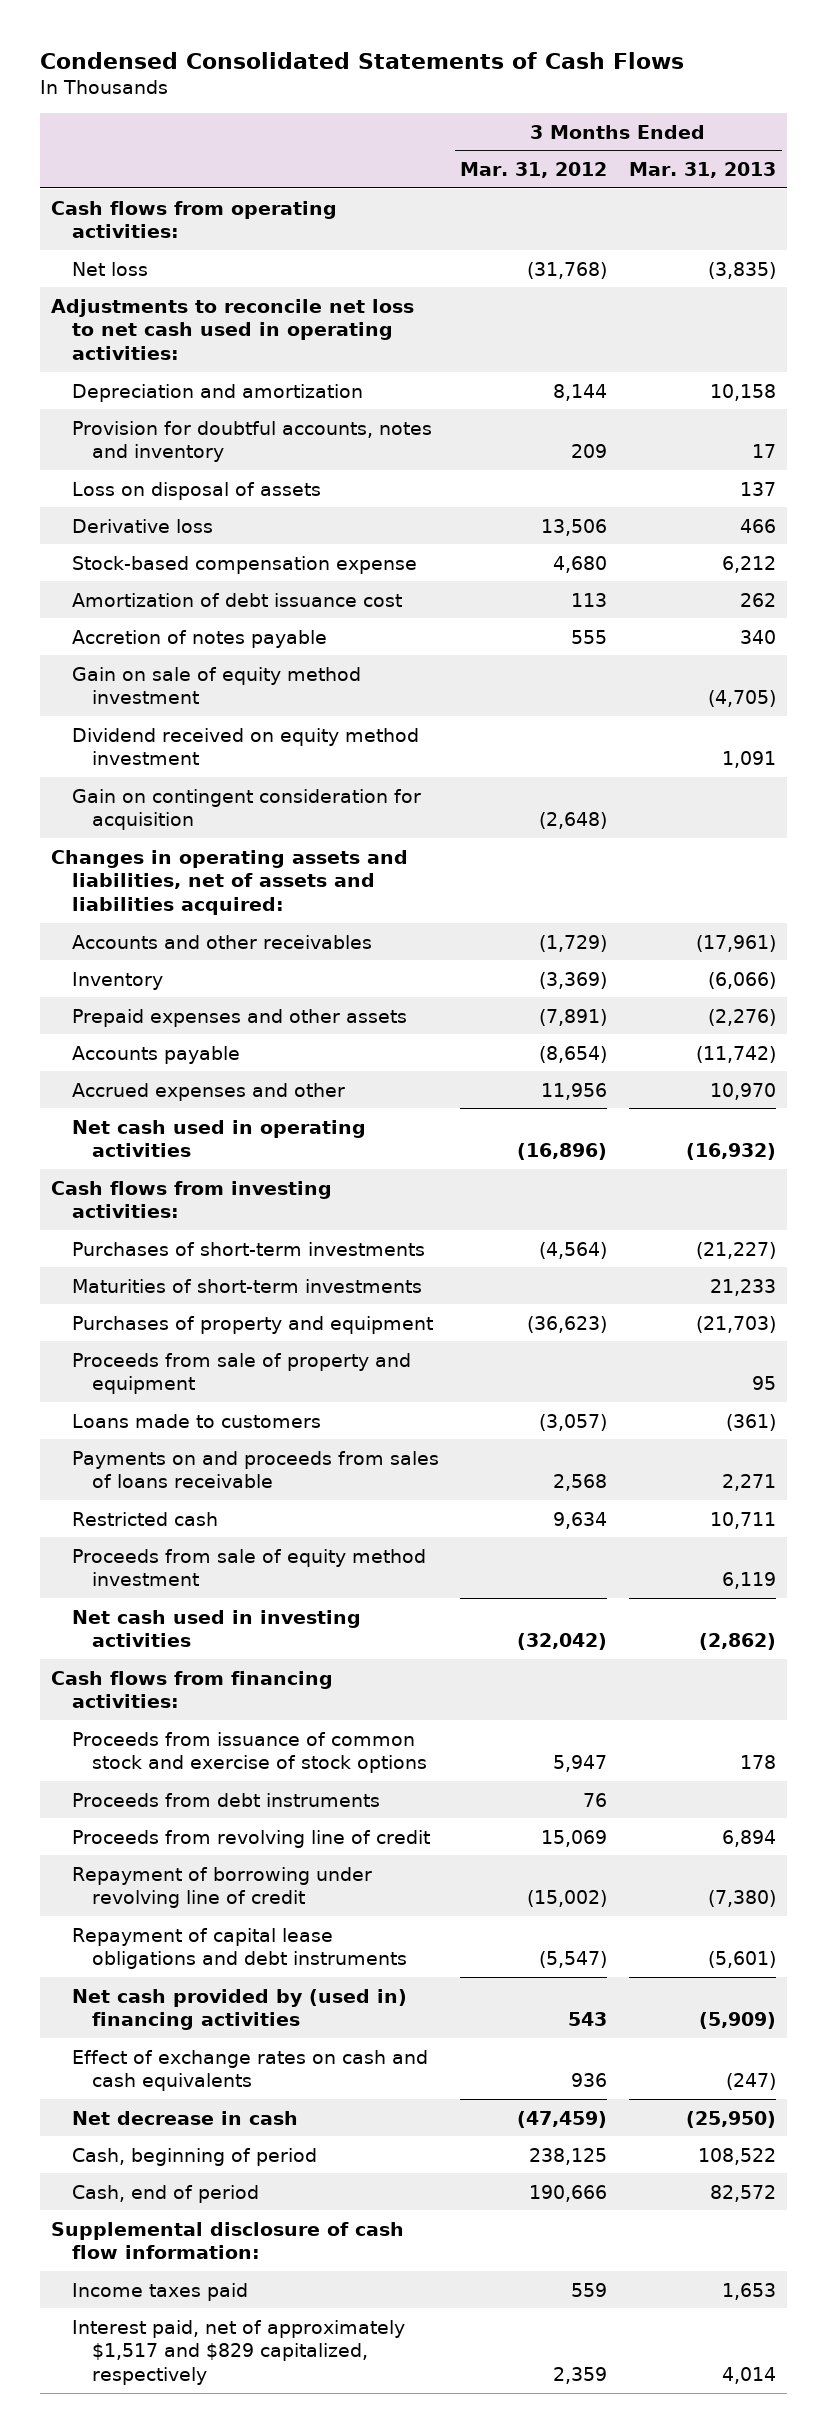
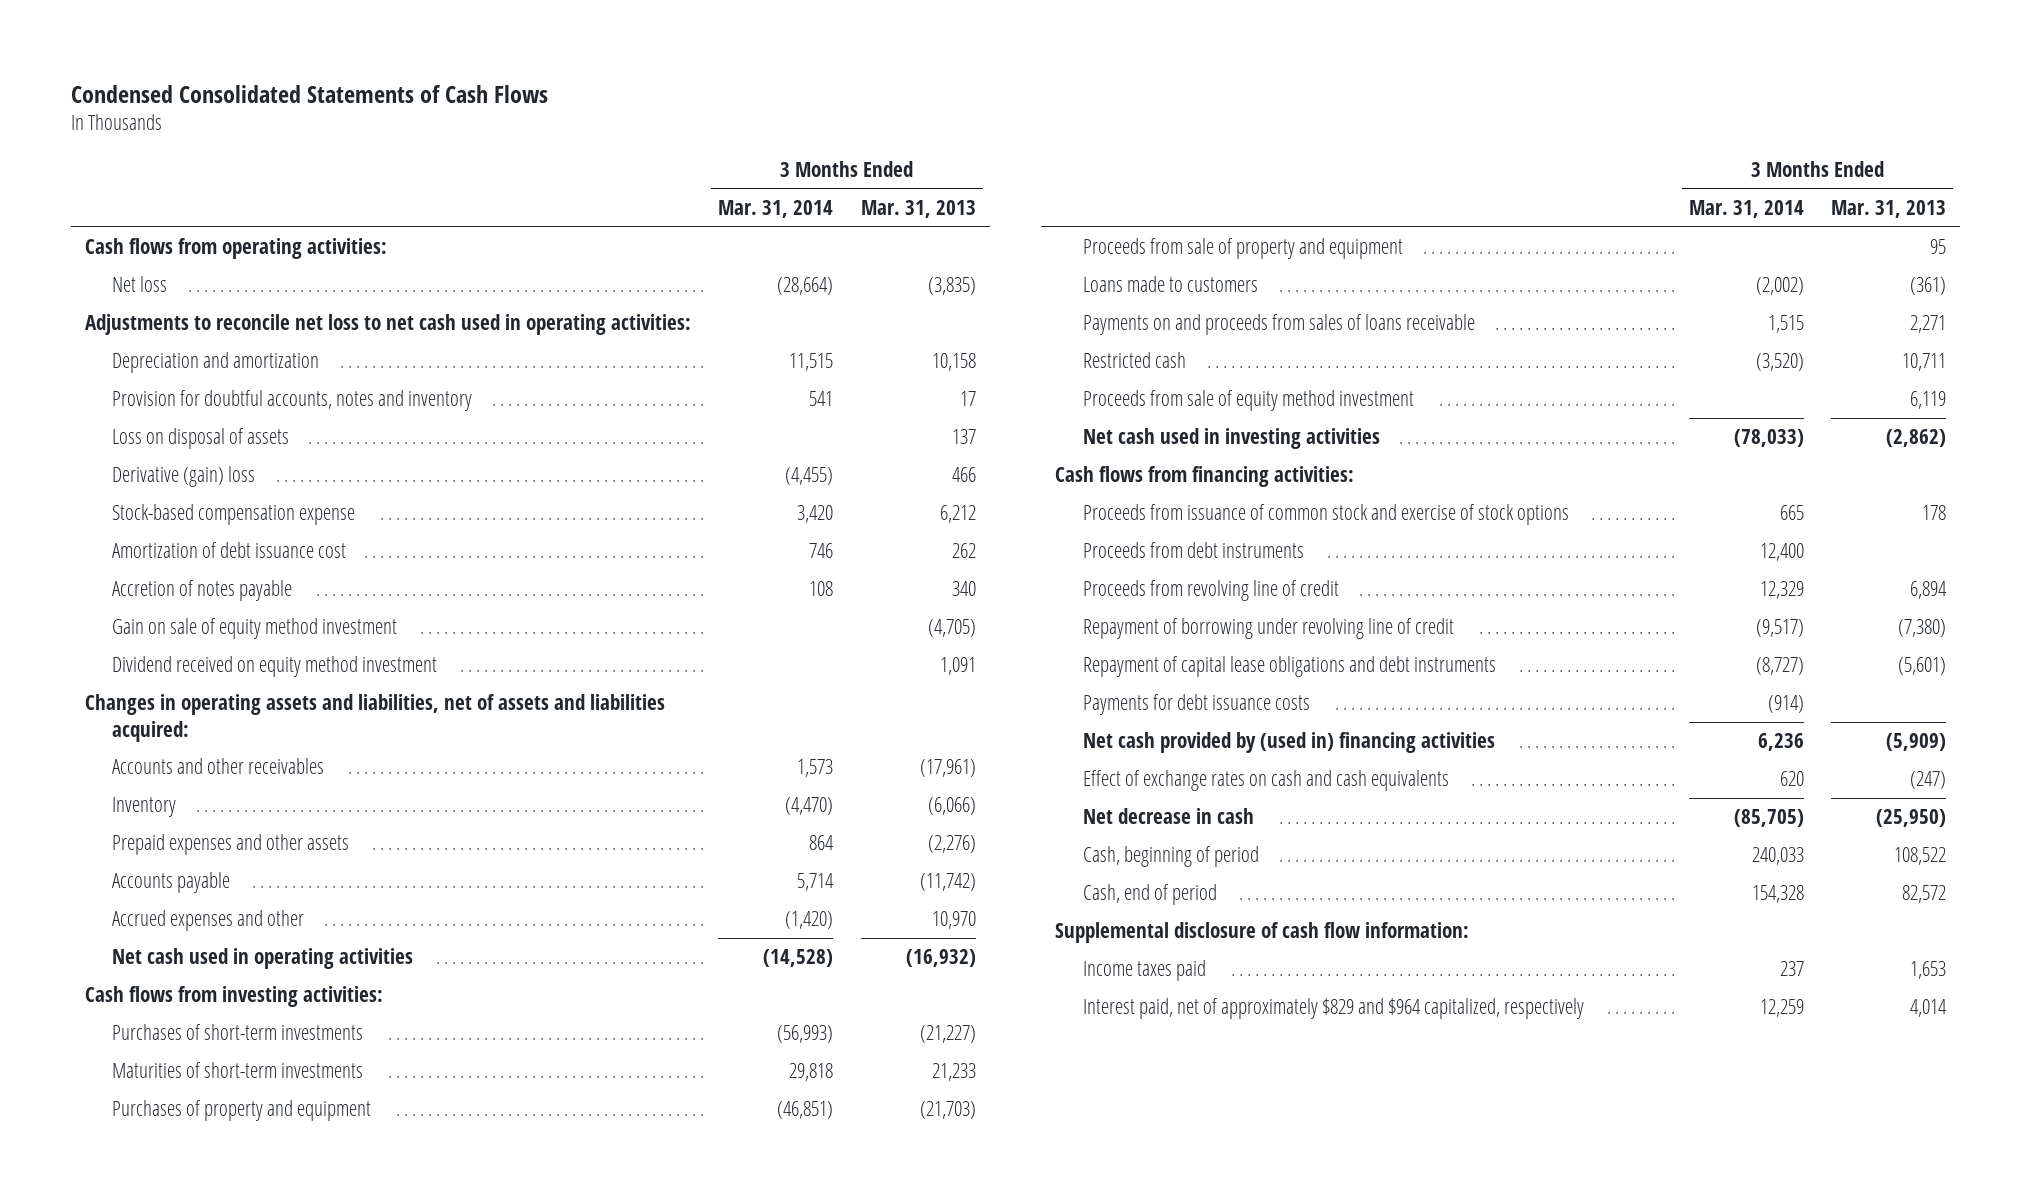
[460,161,608,178] Mar. 31, 2012 -> none
none -> [718,199,834,218] Mar. 31, 2014
[71,518,213,533] Derivative loss -> [112,466,256,488] Derivative (gain) loss
[71,788,421,831] Gain on contingent consideration for acquisition -> none
none -> [1082,694,1310,716] Payments for debt issuance costs
[71,2319,405,2385] Interest paid, net of approximately $1,517 and $829 capitalized, respectively -> [1082,998,1584,1020] Interest paid, net of approximately $829 and $964 capitalized, respectively

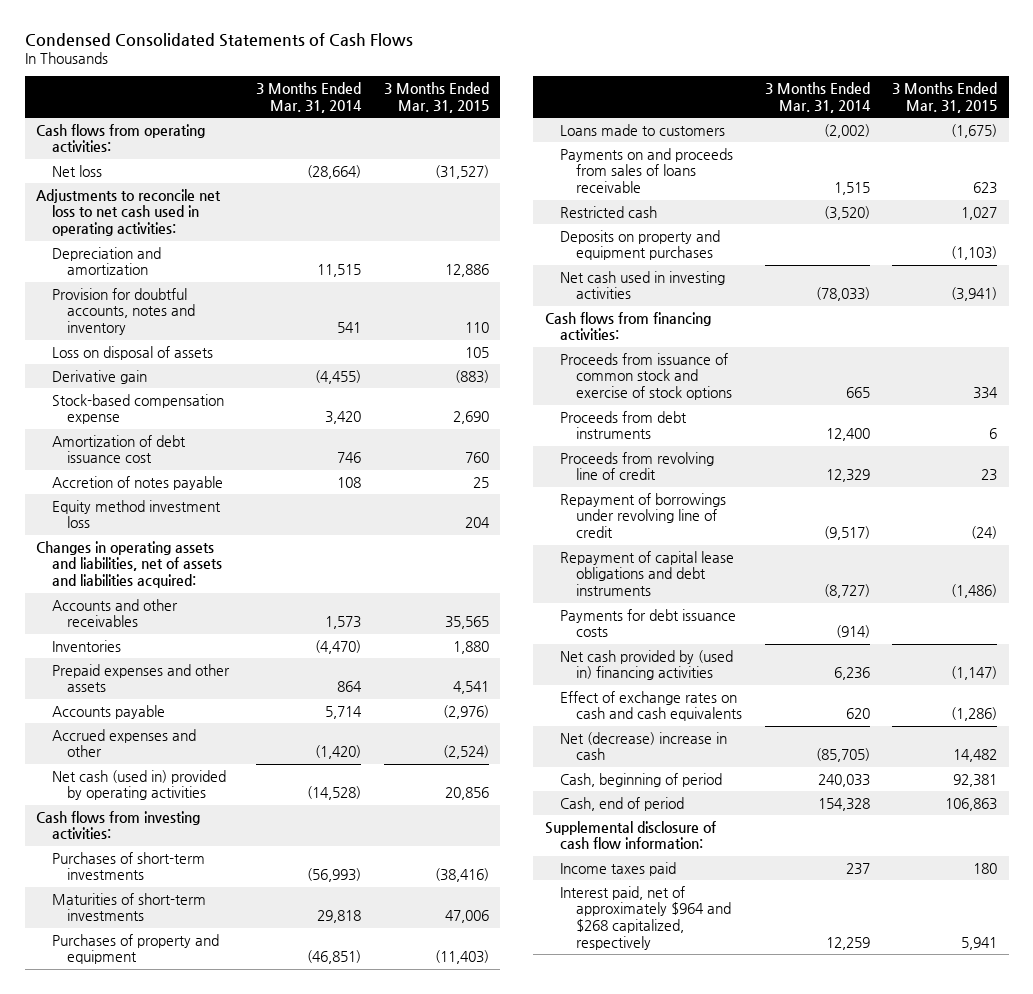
[861,199,977,218] Mar. 31, 2013 -> none
none -> [383,82,489,113] 3 Months Ended Mar. 31, 2015
[112,466,256,488] Derivative (gain) loss -> [51,369,147,384] Derivative gain
[112,656,438,678] Dividend received on equity method investment -> none
[112,618,398,640] Gain on sale of equity method investment -> [51,499,221,529] Equity method investment loss
[112,797,177,818] Inventory -> [51,639,121,652] Inventories
[112,948,414,970] Net cash used in operating activities -> [51,769,226,801] Net cash (used in) provided by operating activities
[1082,238,1403,260] Proceeds from sale of property and equipment -> none
[1082,390,1414,412] Proceeds from sale of equity method investment -> none
none -> [560,229,721,261] Deposits on property and equipment purchases
[1082,618,1454,640] Repayment of borrowing under revolving line of credit -> [560,492,727,539] Repayment of borrowings under revolving line of credit
[1082,808,1254,825] Net decrease in cash -> [560,731,728,761] Net (decrease) increase in cash
[1082,998,1584,1020] Interest paid, net of approximately $829 and $964 capitalized, respectively -> [560,885,731,950] Interest paid, net of approximately $964 and $268 capitalized, respectively

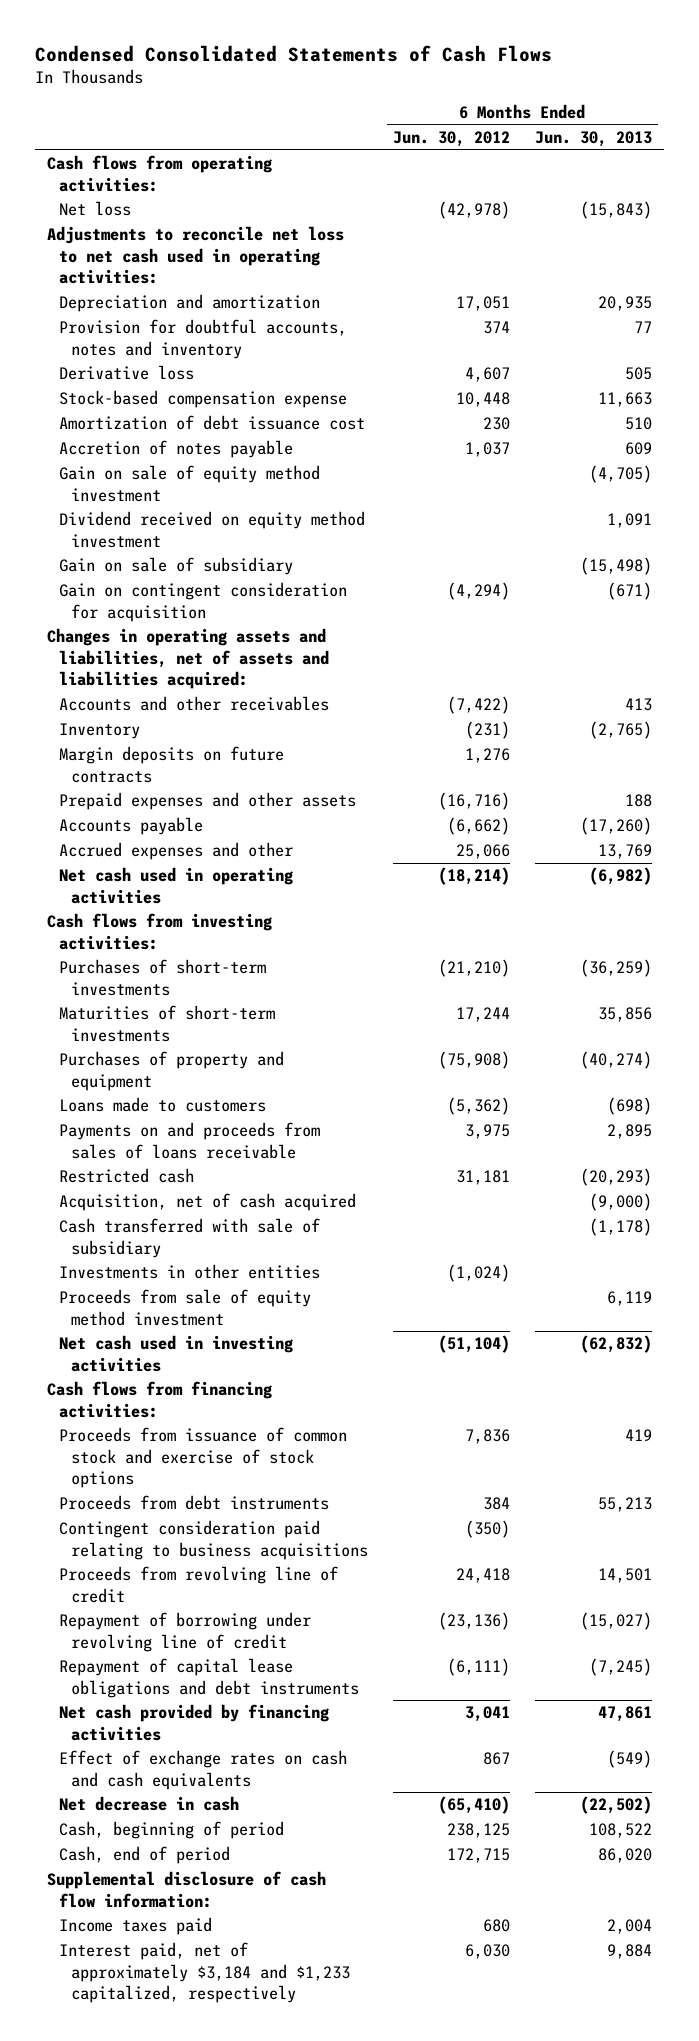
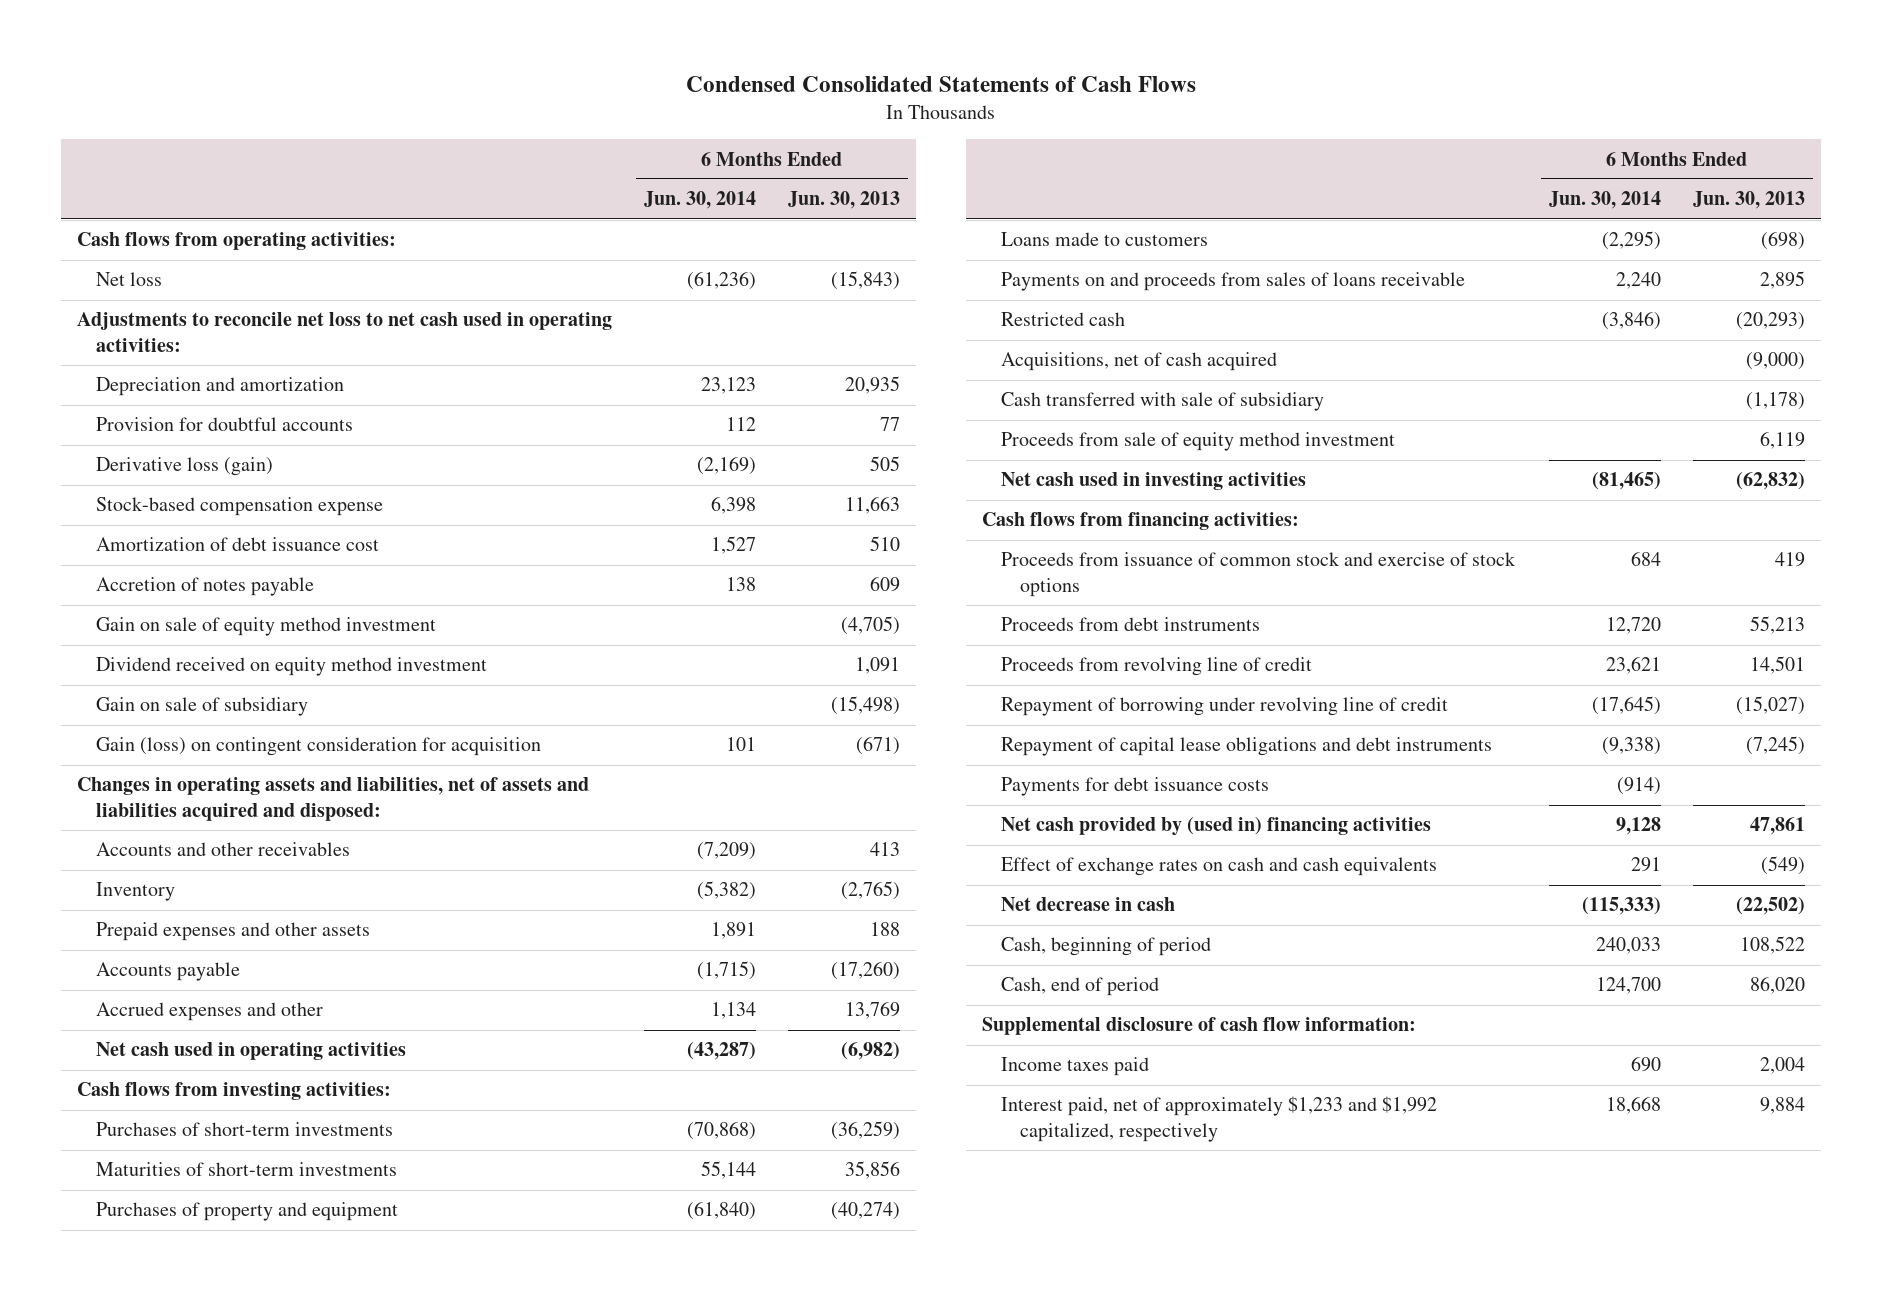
[392,130,510,147] Jun. 30, 2012 -> none
none -> [643,191,756,210] Jun. 30, 2014
[59,319,348,359] Provision for doubtful accounts, notes and inventory -> [95,417,353,432] Provision for doubtful accounts
[59,365,195,381] Derivative loss -> [95,457,273,477] Derivative loss (gain)
[59,582,348,622] Gain on contingent consideration for acquisition -> [95,737,541,757] Gain (loss) on contingent consideration for acquisition
[47,628,330,689] Changes in operating assets and liabilities, net of assets and liabilities acquired: -> [76,777,589,822] Changes in operating assets and liabilities, net of assets and liabilities acquired and disposed:
[59,746,285,783] Margin deposits on future contracts -> none
[59,1193,357,1212] Acquisition, net of cash acquired -> [1000,352,1277,372] Acquisitions, net of cash acquired
[59,1264,321,1280] Investments in other entities -> none
[59,1520,368,1560] Contingent consideration paid relating to business acquisitions -> none
none -> [1000,777,1269,797] Payments for debt issuance costs
[59,1704,330,1741] Net cash provided by financing activities -> [1000,817,1431,837] Net cash provided by (used in) financing activities
[59,1942,350,2003] Interest paid, net of approximately $3,184 and $1,233 capitalized, respectively -> [1000,1096,1437,1143] Interest paid, net of approximately $1,233 and $1,992 capitalized, respectively

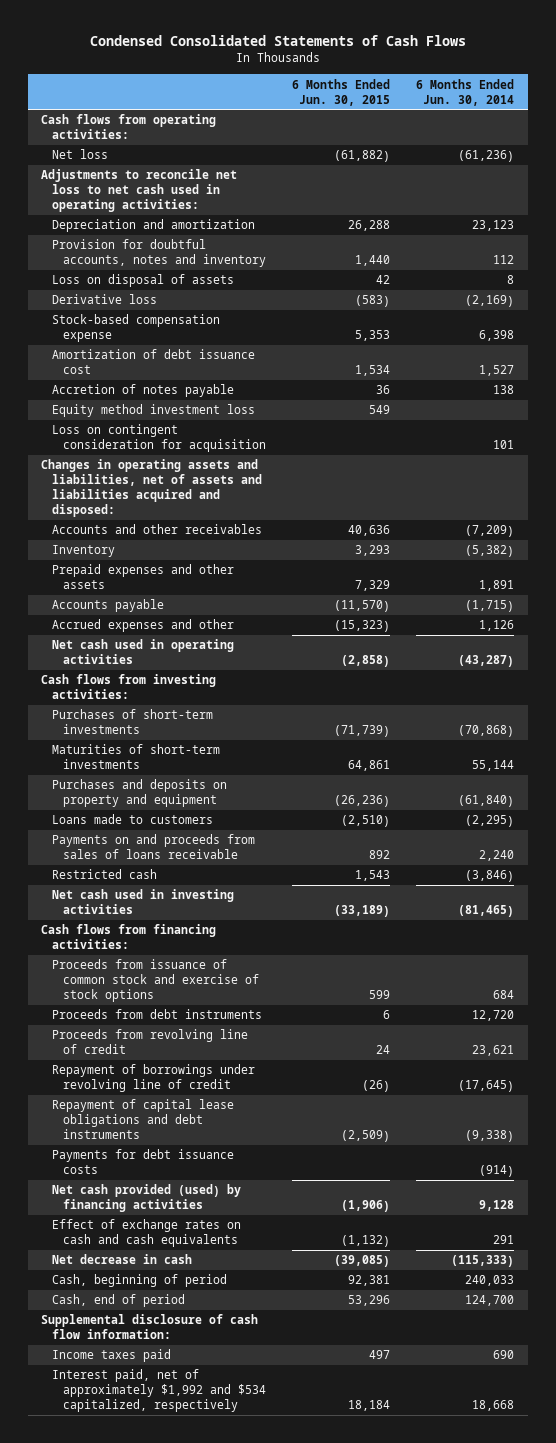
[787,191,900,210] Jun. 30, 2013 -> none
none -> [292,78,391,106] 6 Months Ended Jun. 30, 2015
[95,417,353,432] Provision for doubtful accounts -> [52,239,267,268] Provision for doubtful accounts, notes and inventory
none -> [52,274,235,288] Loss on disposal of assets
[95,457,273,477] Derivative loss (gain) -> [52,294,158,305] Derivative loss
[95,657,487,677] Dividend received on equity method investment -> none
[95,697,308,717] Gain on sale of subsidiary -> none
[95,617,436,637] Gain on sale of equity method investment -> [52,404,256,418] Equity method investment loss
[95,737,541,757] Gain (loss) on contingent consideration for acquisition -> [52,424,267,453] Loss on contingent consideration for acquisition
[710,1002,756,1020] 1,134 -> [479,620,515,632] 1,126
[95,1202,398,1222] Purchases of property and equipment -> [52,779,228,808] Purchases and deposits on property and equipment
[1000,352,1277,372] Acquisitions, net of cash acquired -> none
[1000,392,1324,412] Cash transferred with sale of subsidiary -> none
[1000,432,1395,452] Proceeds from sale of equity method investment -> none
[1000,697,1448,717] Repayment of borrowing under revolving line of credit -> [52,1064,256,1093] Repayment of borrowings under revolving line of credit
[1000,817,1431,837] Net cash provided by (used in) financing activities -> [52,1184,242,1213] Net cash provided (used) by financing activities
[1000,1096,1437,1143] Interest paid, net of approximately $1,233 and $1,992 capitalized, respectively -> [52,1369,267,1413] Interest paid, net of approximately $1,992 and $534 capitalized, respectively

